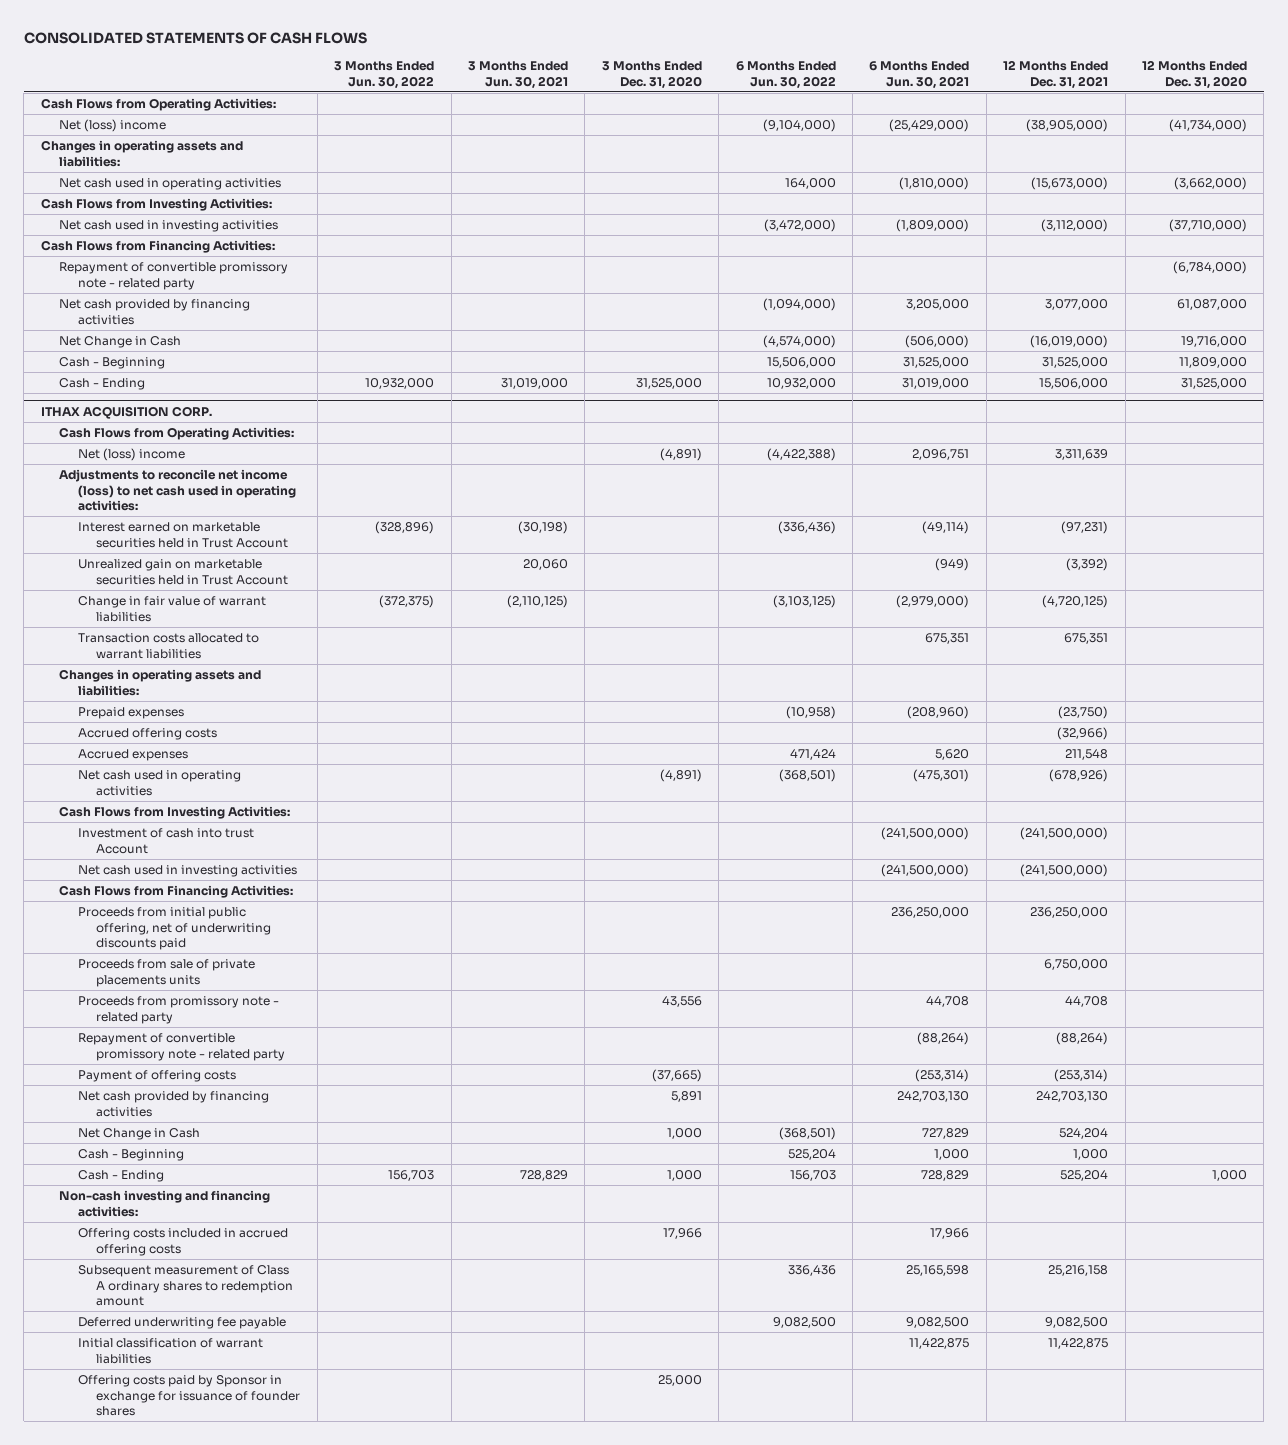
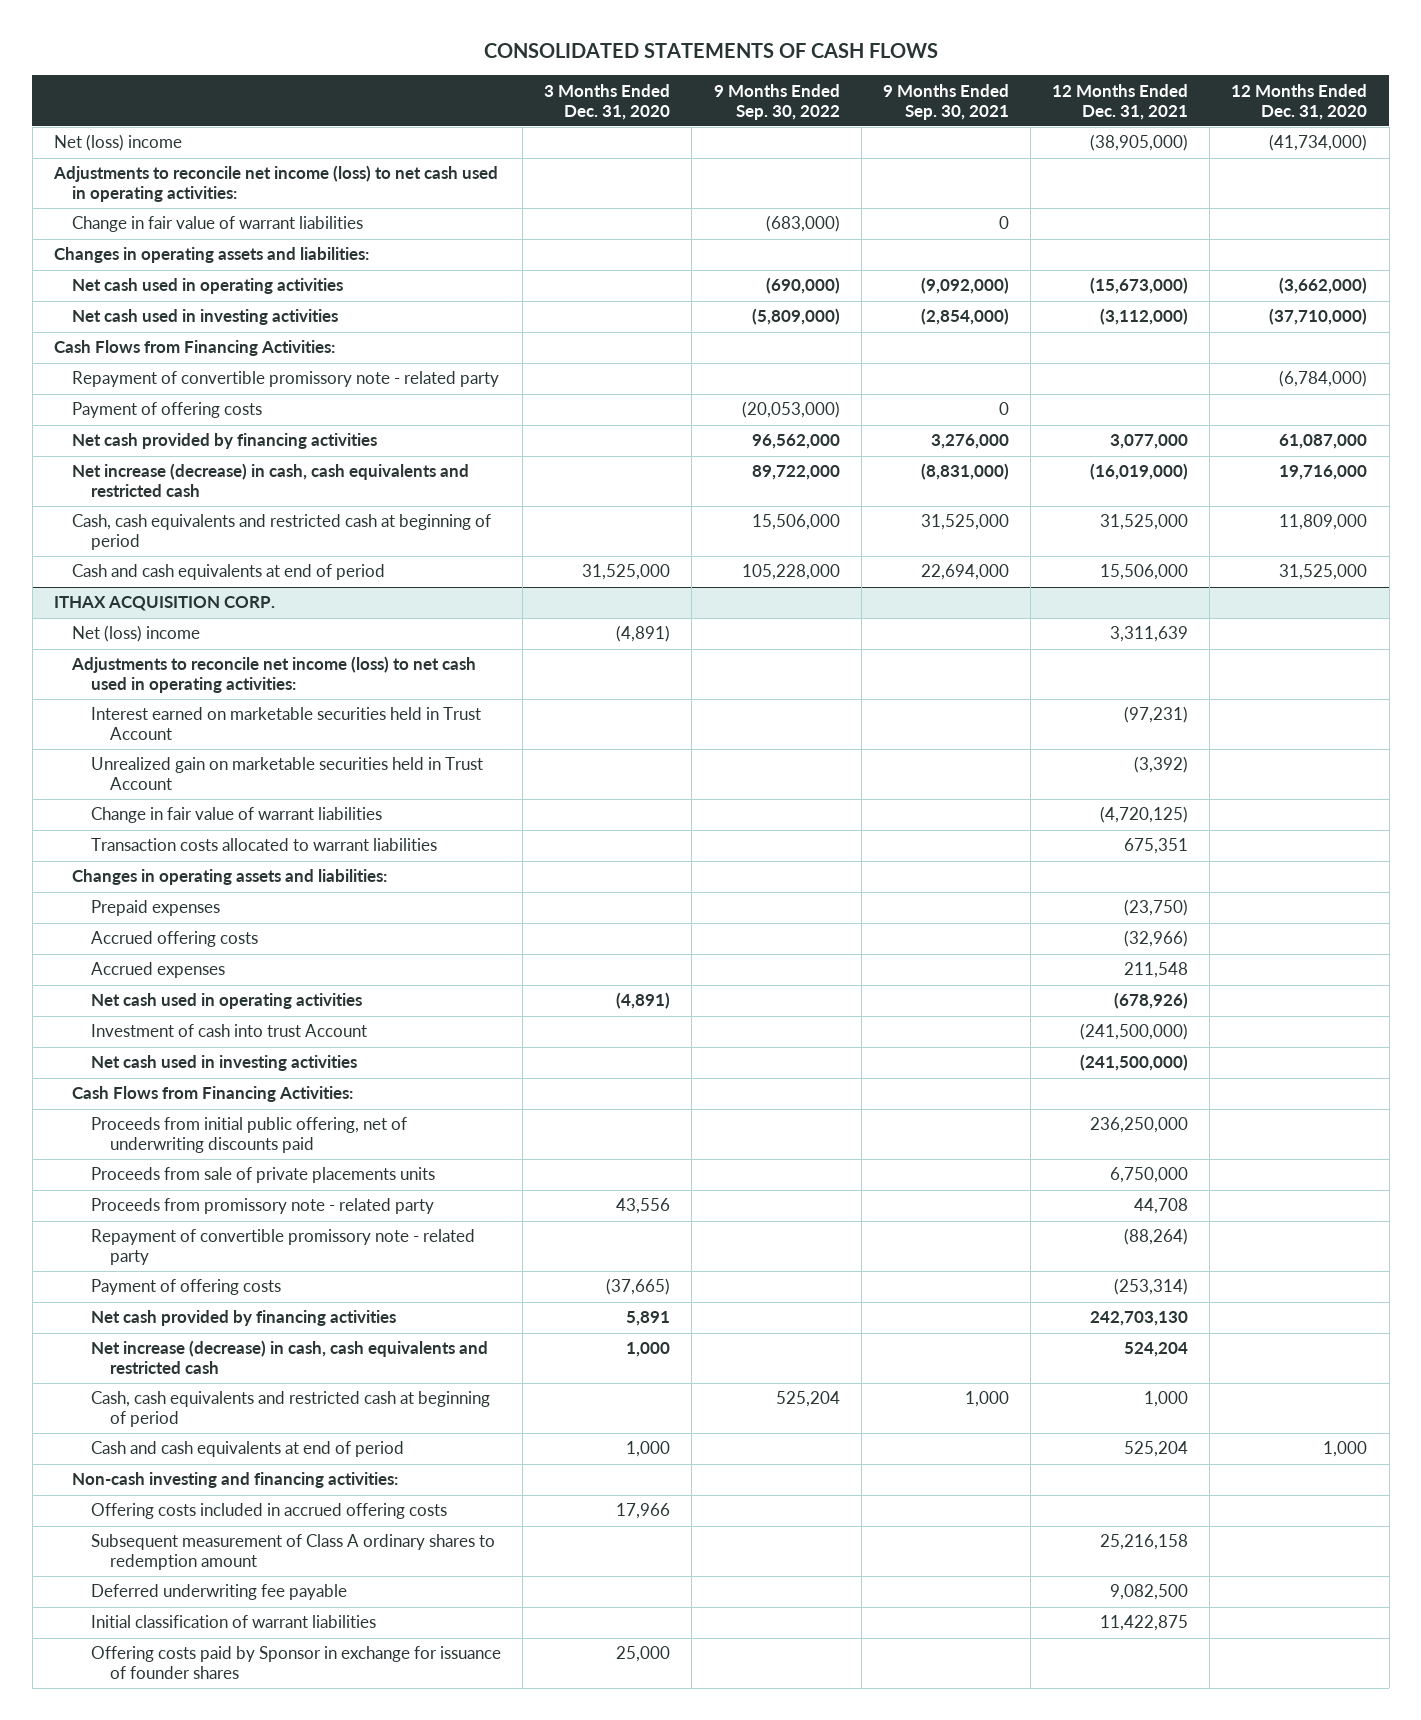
[334,60,435,89] 3 Months Ended Jun. 30, 2022 -> none
[467,60,568,89] 3 Months Ended Jun. 30, 2021 -> none
[735,60,836,89] 6 Months Ended Jun. 30, 2022 -> none
[869,60,970,89] 6 Months Ended Jun. 30, 2021 -> none
none -> [713,83,840,120] 9 Months Ended Sep. 30, 2022
none -> [882,83,1009,120] 9 Months Ended Sep. 30, 2021
[40,97,276,111] Cash Flows from Operating Activities: -> none
none -> [52,165,498,203] Adjustments to reconcile net income (loss) to net cash used in operating activities:
none -> [72,216,364,233] Change in fair value of warrant liabilities
[40,197,272,211] Cash Flows from Investing Activities: -> none
none -> [72,402,263,419] Payment of offering costs
[59,335,182,348] Net Change in Cash -> [72,463,470,498] Net increase (decrease) in cash, cash equivalents and restricted cash
[59,356,166,369] Cash - Beginning -> [72,514,492,551] Cash, cash equivalents and restricted cash at beginning of period
[59,377,146,390] Cash - Ending -> [72,564,386,581] Cash and cash equivalents at end of period
[59,426,295,440] Cash Flows from Operating Activities: -> none
[59,805,291,819] Cash Flows from Investing Activities: -> none
[77,1127,200,1140] Net Change in Cash -> [90,1340,488,1375] Net increase (decrease) in cash, cash equivalents and restricted cash
[77,1148,184,1161] Cash - Beginning -> [90,1391,490,1428] Cash, cash equivalents and restricted cash at beginning of period
[77,1169,164,1182] Cash - Ending -> [90,1441,404,1458] Cash and cash equivalents at end of period

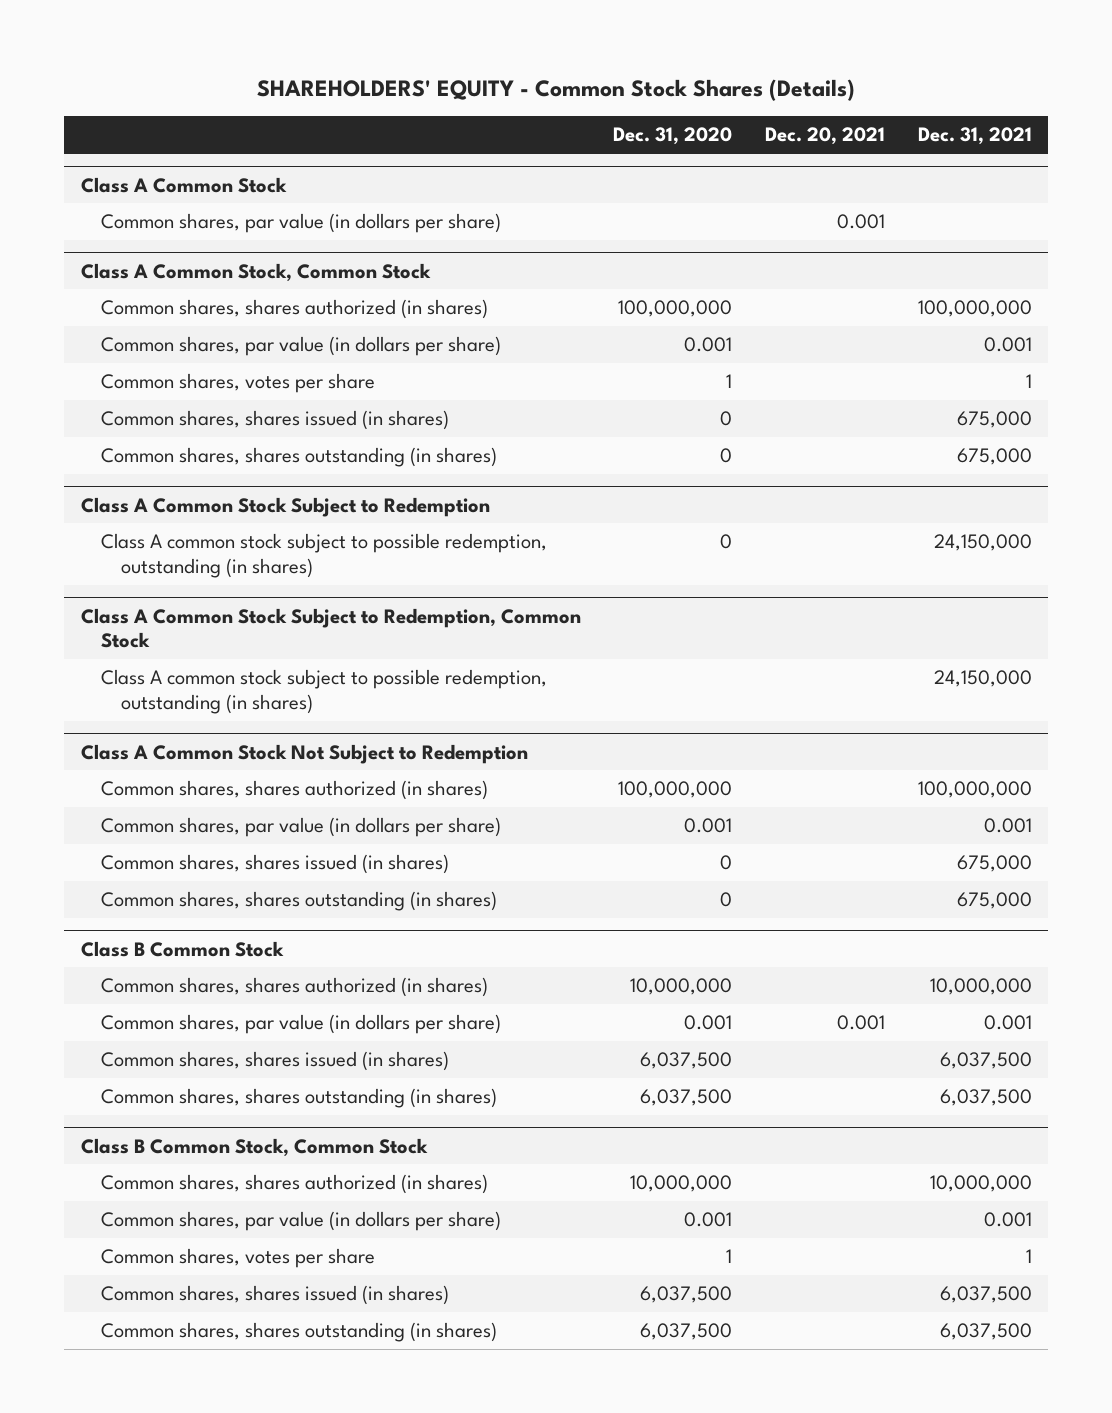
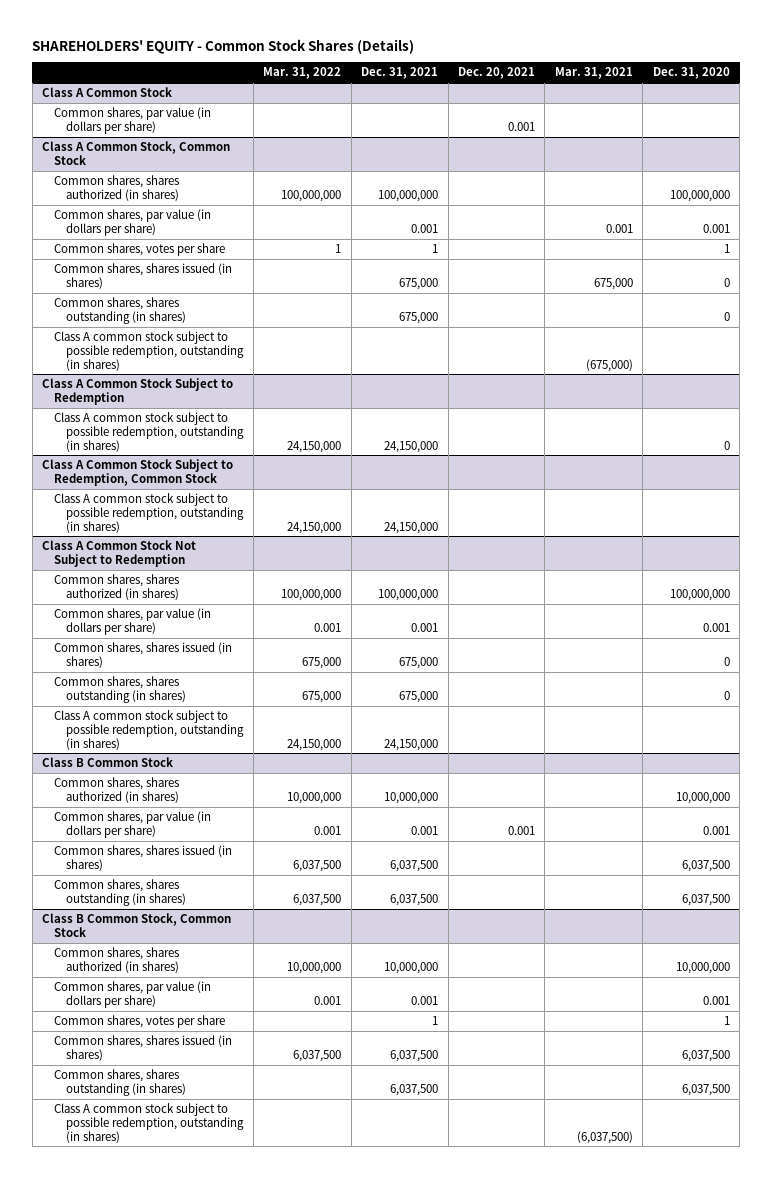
none -> [263,67,342,80] Mar. 31, 2022
none -> [554,67,633,80] Mar. 31, 2021
none -> [54,331,245,371] Class A common stock subject to possible redemption, outstanding (in shares)
none -> [54,710,245,750] Class A common stock subject to possible redemption, outstanding (in shares)
none -> [54,1103,245,1143] Class A common stock subject to possible redemption, outstanding (in shares)

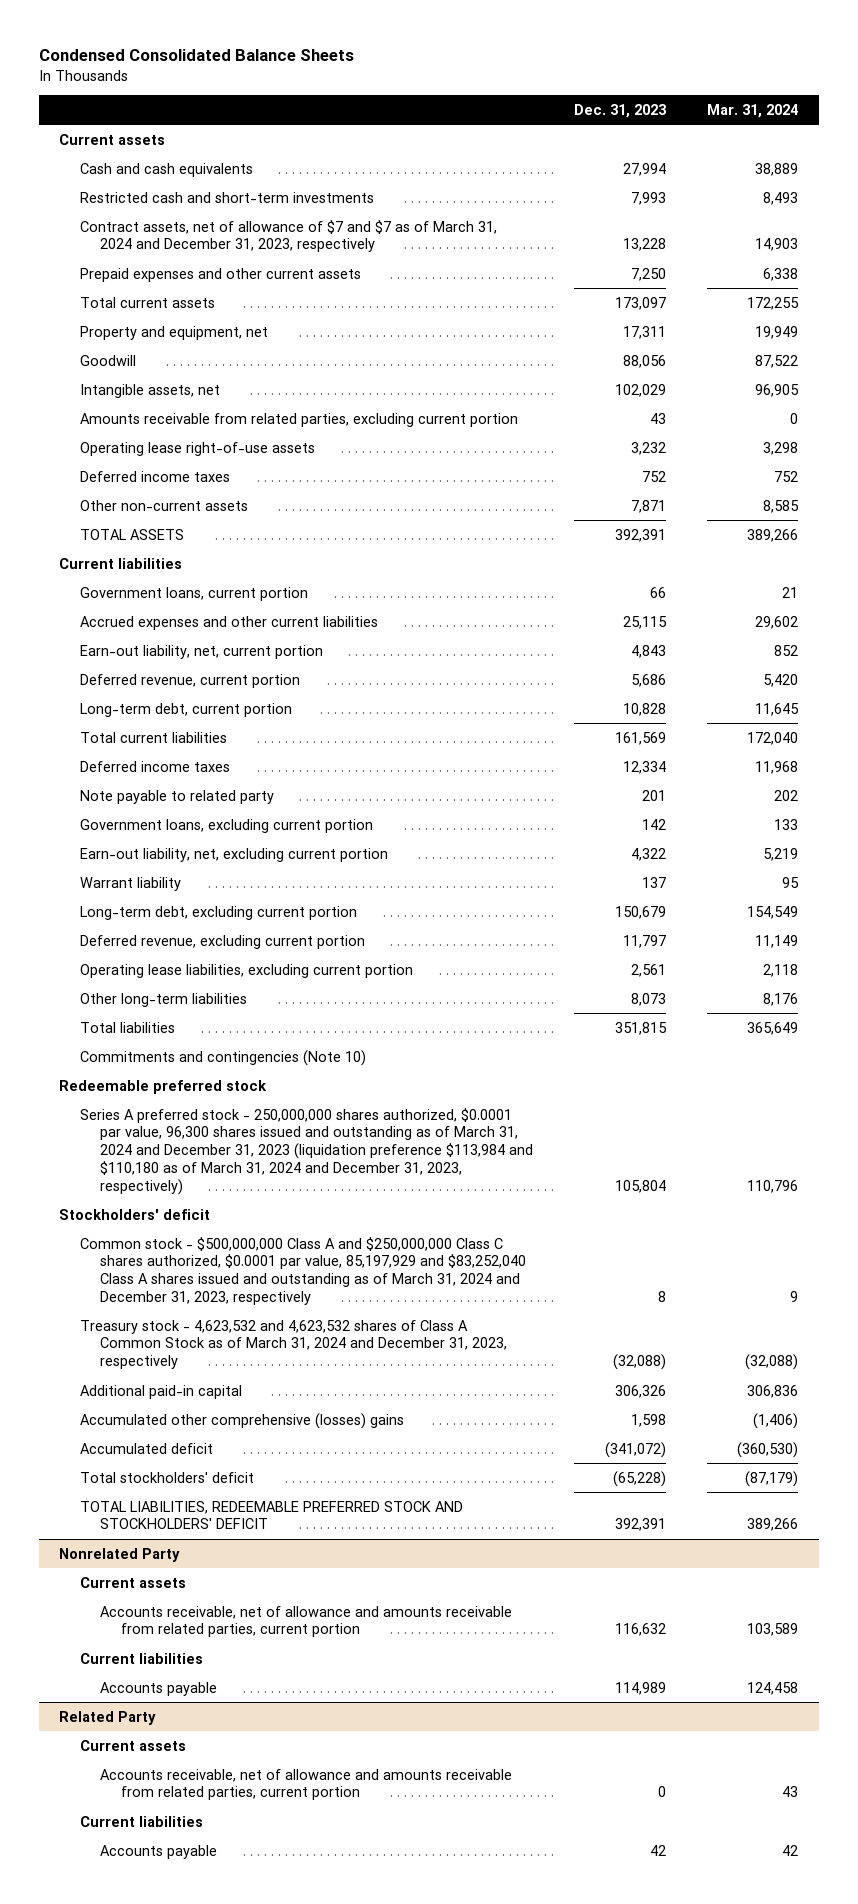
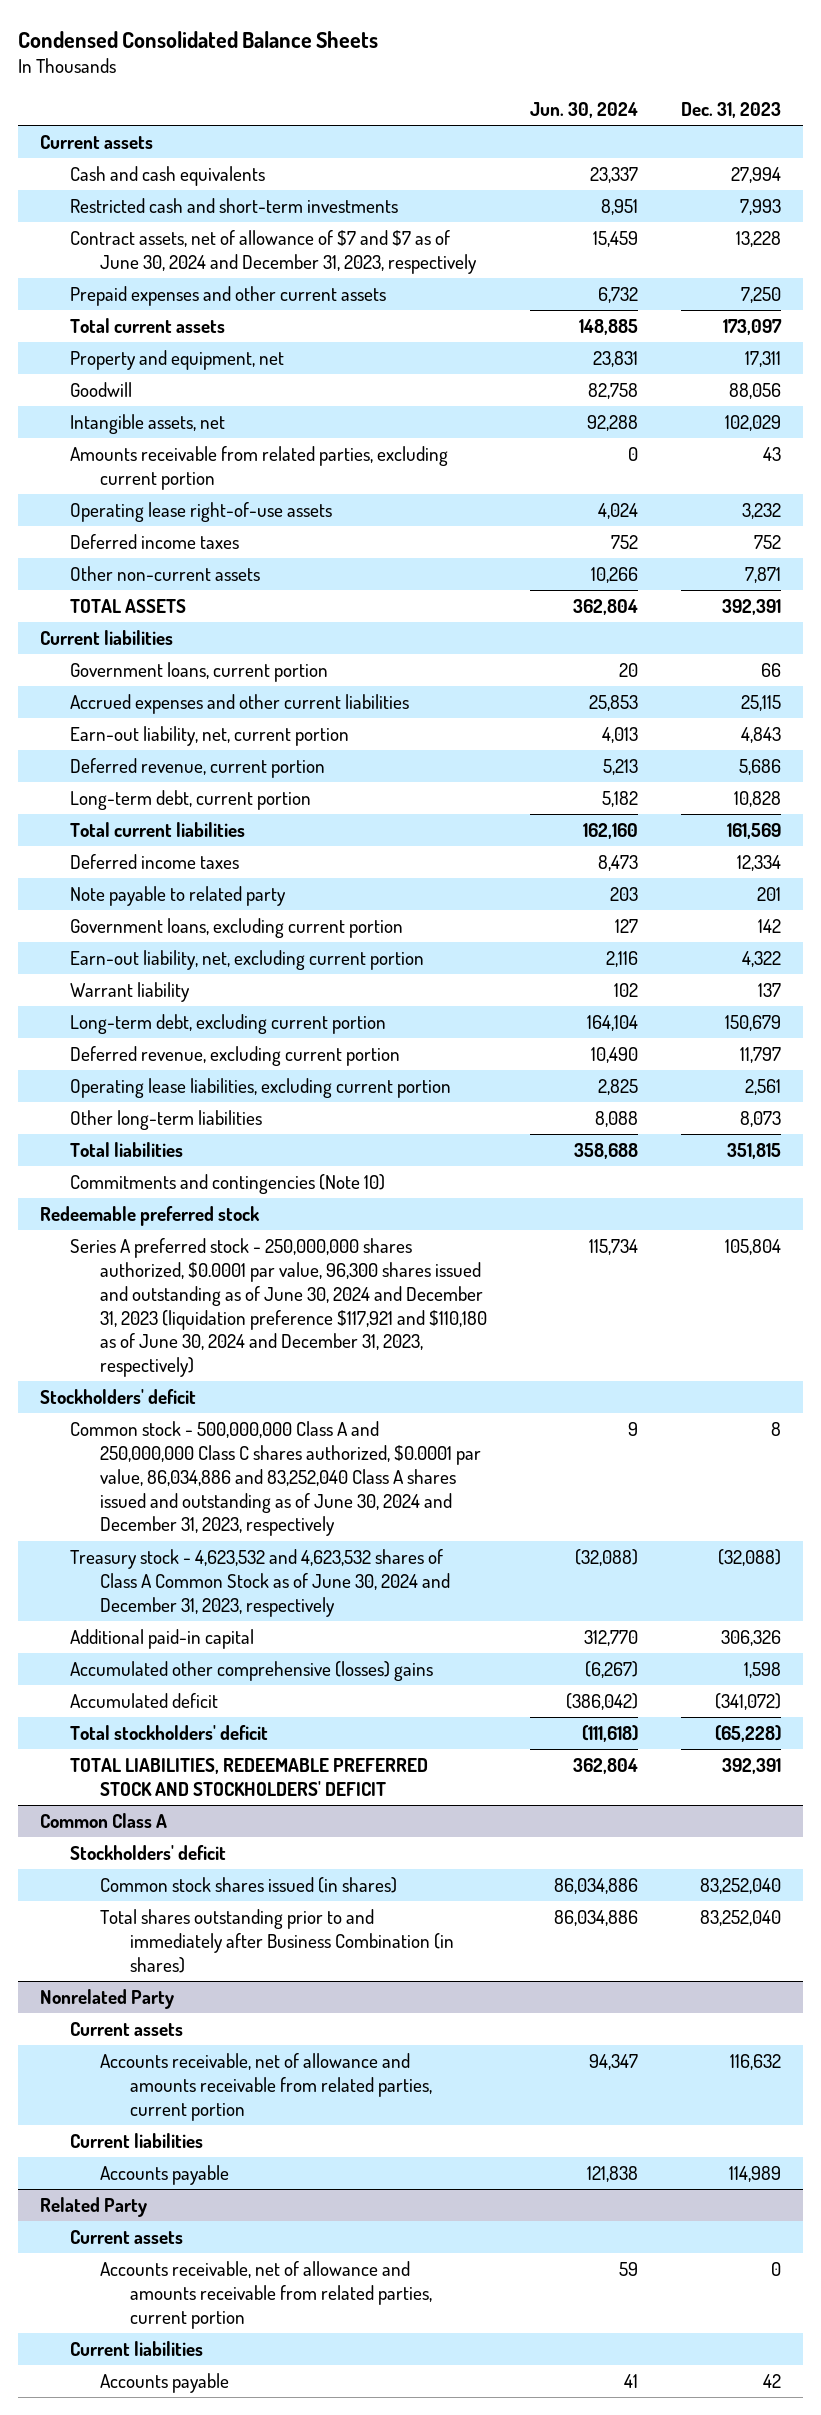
[707,103,799,118] Mar. 31, 2024 -> none
none -> [530,101,639,118] Jun. 30, 2024
[79,219,497,253] Contract assets, net of allowance of $7 and $7 as of March 31, 2024 and December 31, 2023, respectively -> [69,230,477,274] Contract assets, net of allowance of $7 and $7 as of June 30, 2024 and December 31, 2023, respectively
[79,1107,534,1195] Series A preferred stock - 250,000,000 shares authorized, $0.0001 par value, 96,300 shares issued and outstanding as of March 31, 2024 and December 31, 2023 (liquidation preference $113,984 and $110,180 as of March 31, 2024 and December 31, 2023, respectively) -> [69,1238,487,1378] Series A preferred stock - 250,000,000 shares authorized, $0.0001 par value, 96,300 shares issued and outstanding as of June 30, 2024 and December 31, 2023 (liquidation preference $117,921 and $110,180 as of June 30, 2024 and December 31, 2023, respectively)
[79,1236,527,1305] Common stock - $500,000,000 Class A and $250,000,000 Class C shares authorized, $0.0001 par value, 85,197,929 and $83,252,040 Class A shares issued and outstanding as of March 31, 2024 and December 31, 2023, respectively -> [69,1421,481,1537] Common stock - 500,000,000 Class A and 250,000,000 Class C shares authorized, $0.0001 par value, 86,034,886 and 83,252,040 Class A shares issued and outstanding as of June 30, 2024 and December 31, 2023, respectively
[79,1319,508,1370] Treasury stock - 4,623,532 and 4,623,532 shares of Class A Common Stock as of March 31, 2024 and December 31, 2023, respectively -> [69,1549,450,1617] Treasury stock - 4,623,532 and 4,623,532 shares of Class A Common Stock as of June 30, 2024 and December 31, 2023, respectively
none -> [39,1813,167,1829] Common Class A
none -> [69,1845,226,1861] Stockholders' deficit
none -> [99,1877,397,1894] Common stock shares issued (in shares)
none -> [99,1909,454,1973] Total shares outstanding prior to and immediately after Business Combination (in shares)

